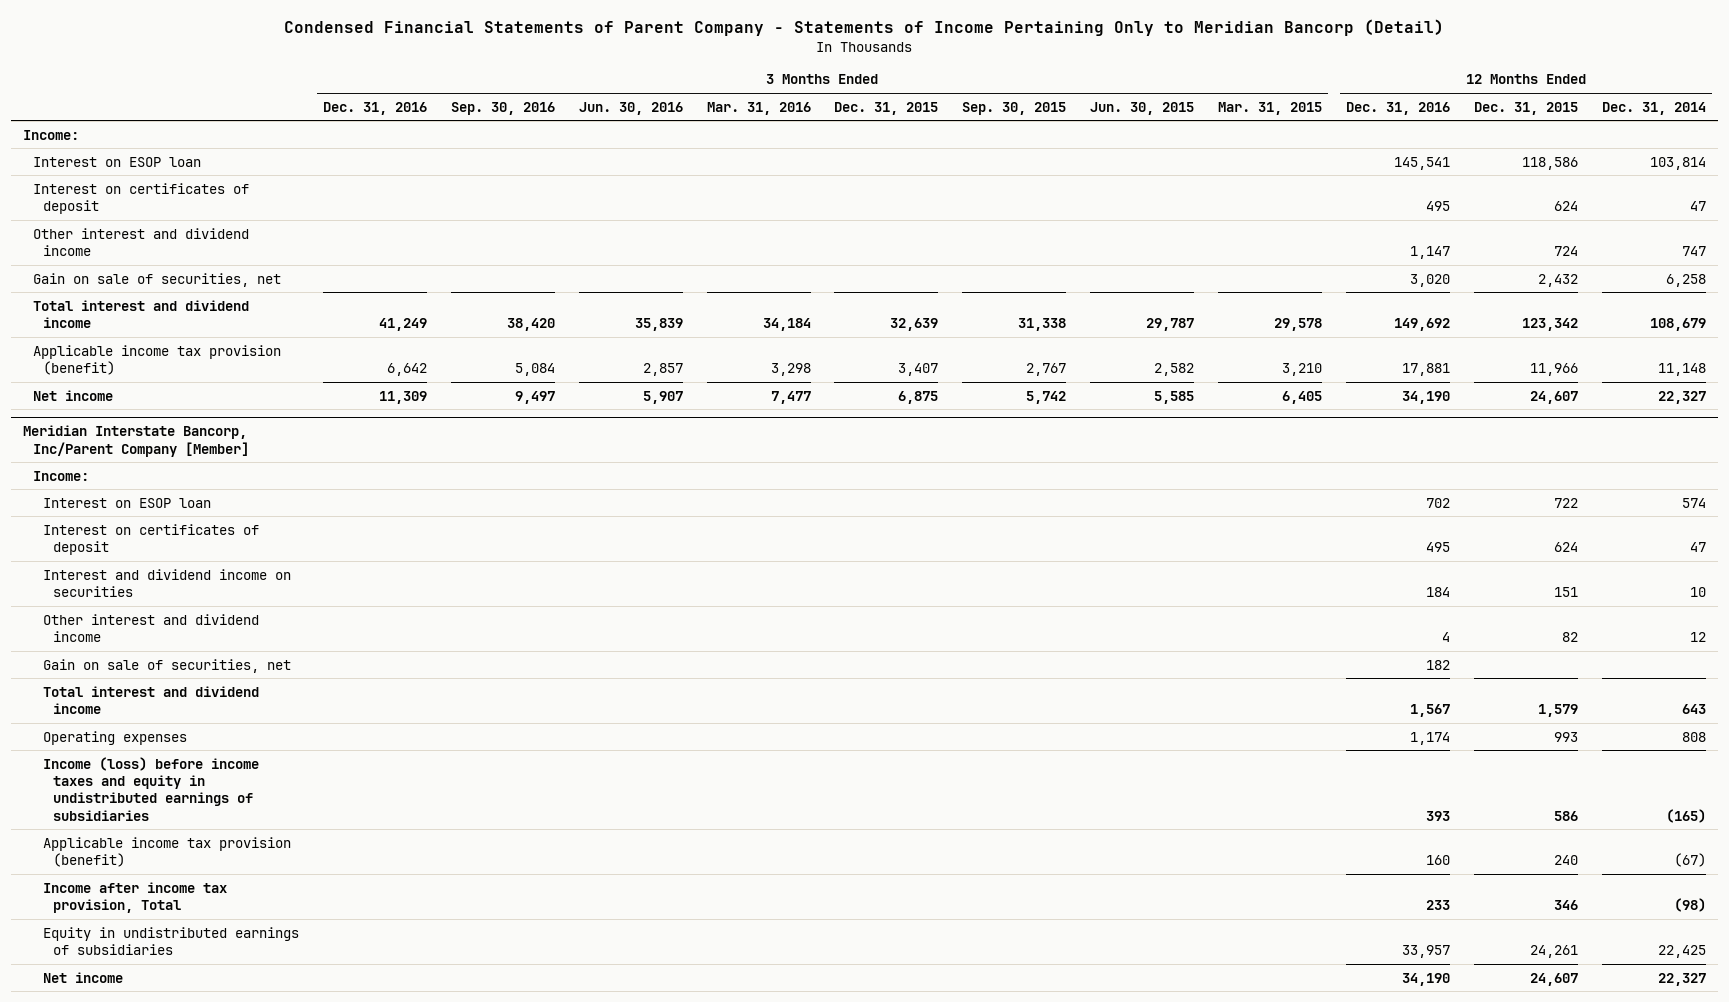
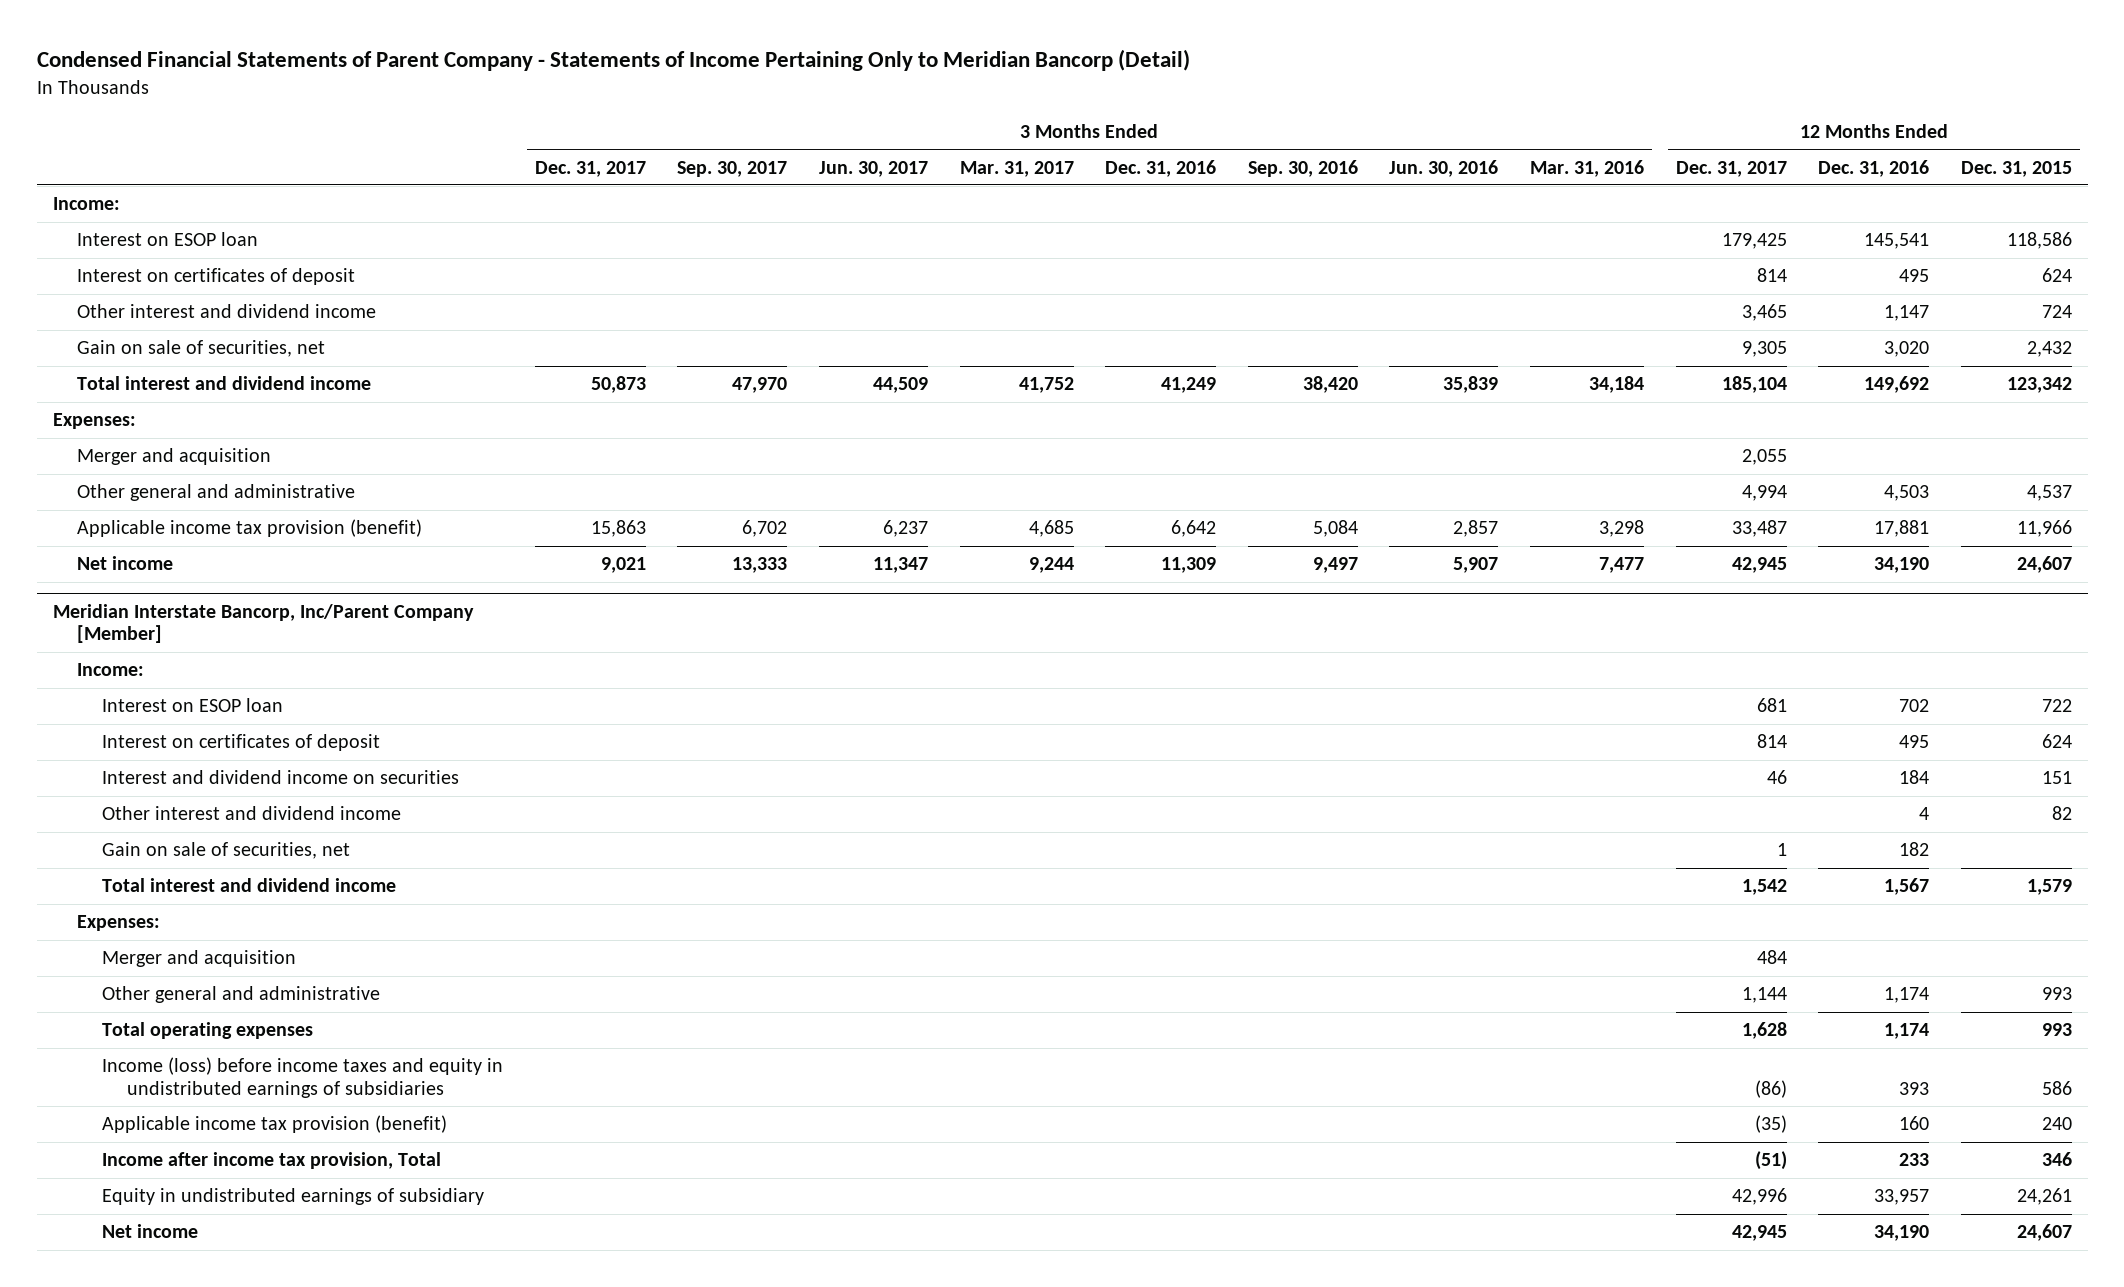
[834,101,939,115] Dec. 31, 2015 -> none
[962,101,1067,115] Sep. 30, 2015 -> none
[1090,101,1195,115] Jun. 30, 2015 -> none
[1218,101,1323,115] Mar. 31, 2015 -> none
[1601,101,1706,115] Dec. 31, 2014 -> none
none -> [534,160,646,177] Dec. 31, 2017
none -> [677,160,788,177] Sep. 30, 2017
none -> [819,160,929,177] Jun. 30, 2017
none -> [959,160,1074,177] Mar. 31, 2017
none -> [1675,160,1787,177] Dec. 31, 2017
none -> [52,413,136,430] Expenses:
none -> [77,448,272,466] Merger and acquisition
none -> [77,484,356,502] Other general and administrative
none -> [77,915,161,932] Expenses:
none -> [102,950,297,968] Merger and acquisition
none -> [102,986,381,1004] Other general and administrative
[42,730,187,745] Operating expenses -> [102,1022,314,1040] Total operating expenses
[42,926,299,956] Equity in undistributed earnings of subsidiaries -> [102,1188,485,1206] Equity in undistributed earnings of subsidiary

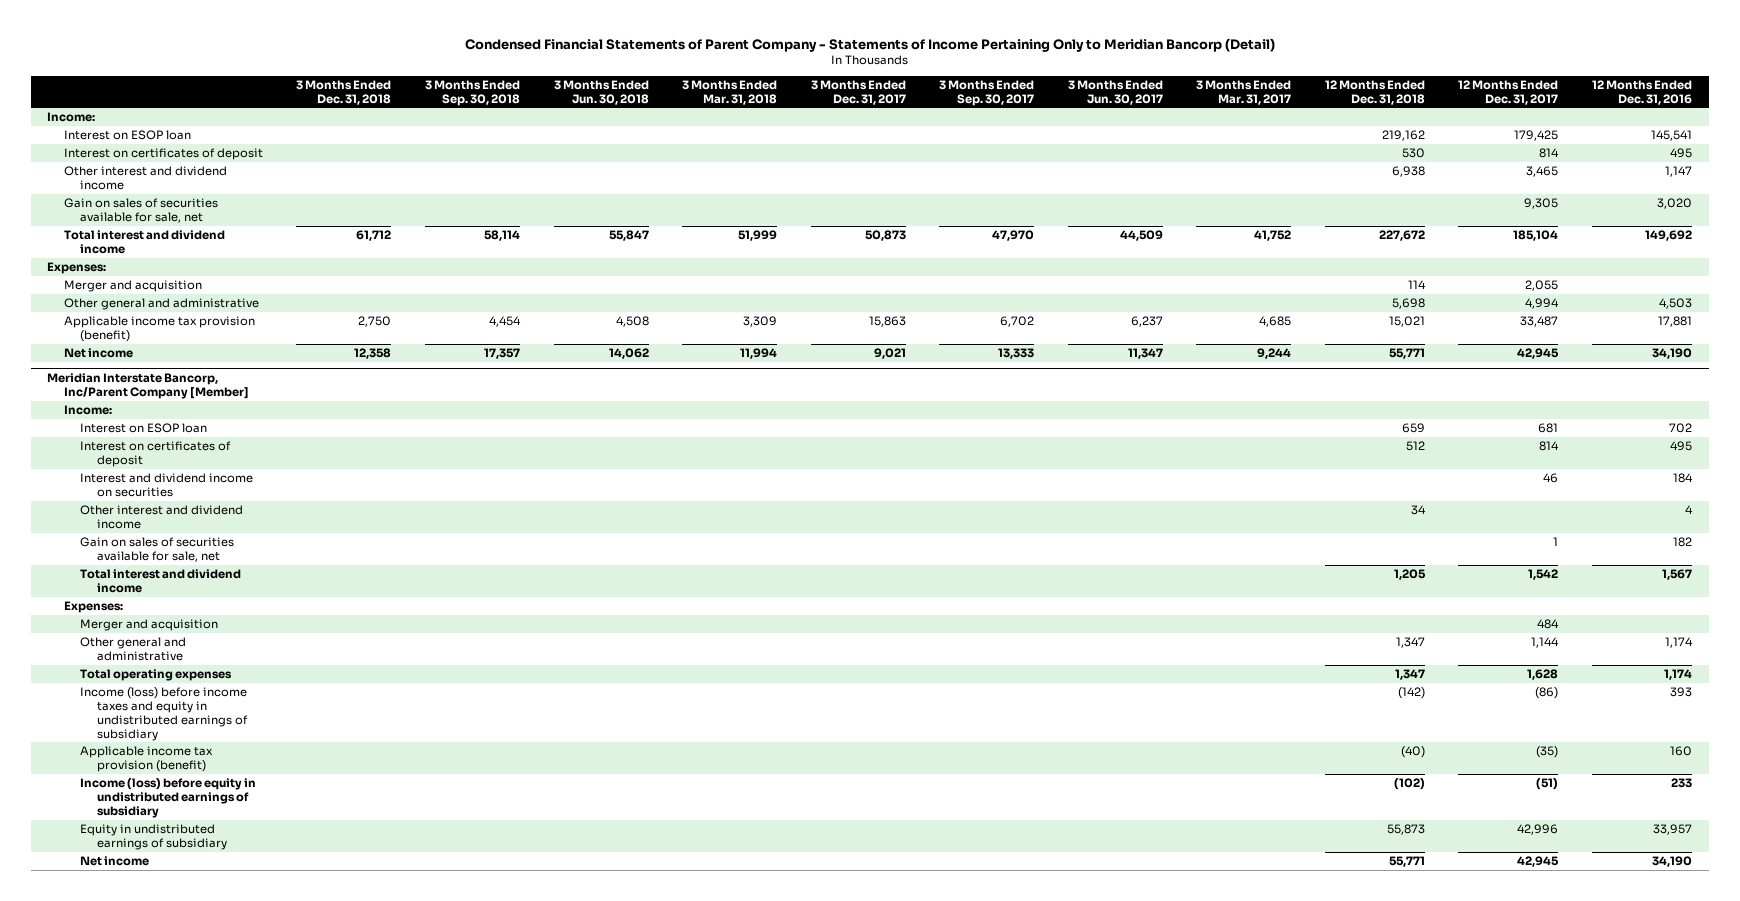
[1105,159,1217,177] Dec. 31, 2016 -> none
[1247,159,1358,177] Sep. 30, 2016 -> none
[1389,159,1499,177] Jun. 30, 2016 -> none
[1529,159,1644,177] Mar. 31, 2016 -> none
[1960,160,2072,177] Dec. 31, 2015 -> none
none -> [296,79,392,105] 3 Months Ended Dec. 31, 2018
none -> [425,79,521,106] 3 Months Ended Sep. 30, 2018
none -> [553,79,649,105] 3 Months Ended Jun. 30, 2018
none -> [682,79,778,105] 3 Months Ended Mar. 31, 2018
none -> [1324,79,1425,105] 12 Months Ended Dec. 31, 2018
[77,340,326,358] Gain on sale of securities, net -> [63,198,218,223] Gain on sales of securities available for sale, net
[102,842,351,860] Gain on sale of securities, net -> [80,537,235,562] Gain on sales of securities available for sale, net
[102,1057,504,1099] Income (loss) before income taxes and equity in undistributed earnings of subsidiaries -> [80,687,248,741] Income (loss) before income taxes and equity in undistributed earnings of subsidiary
[102,1152,442,1170] Income after income tax provision, Total -> [80,778,257,818] Income (loss) before equity in undistributed earnings of subsidiary

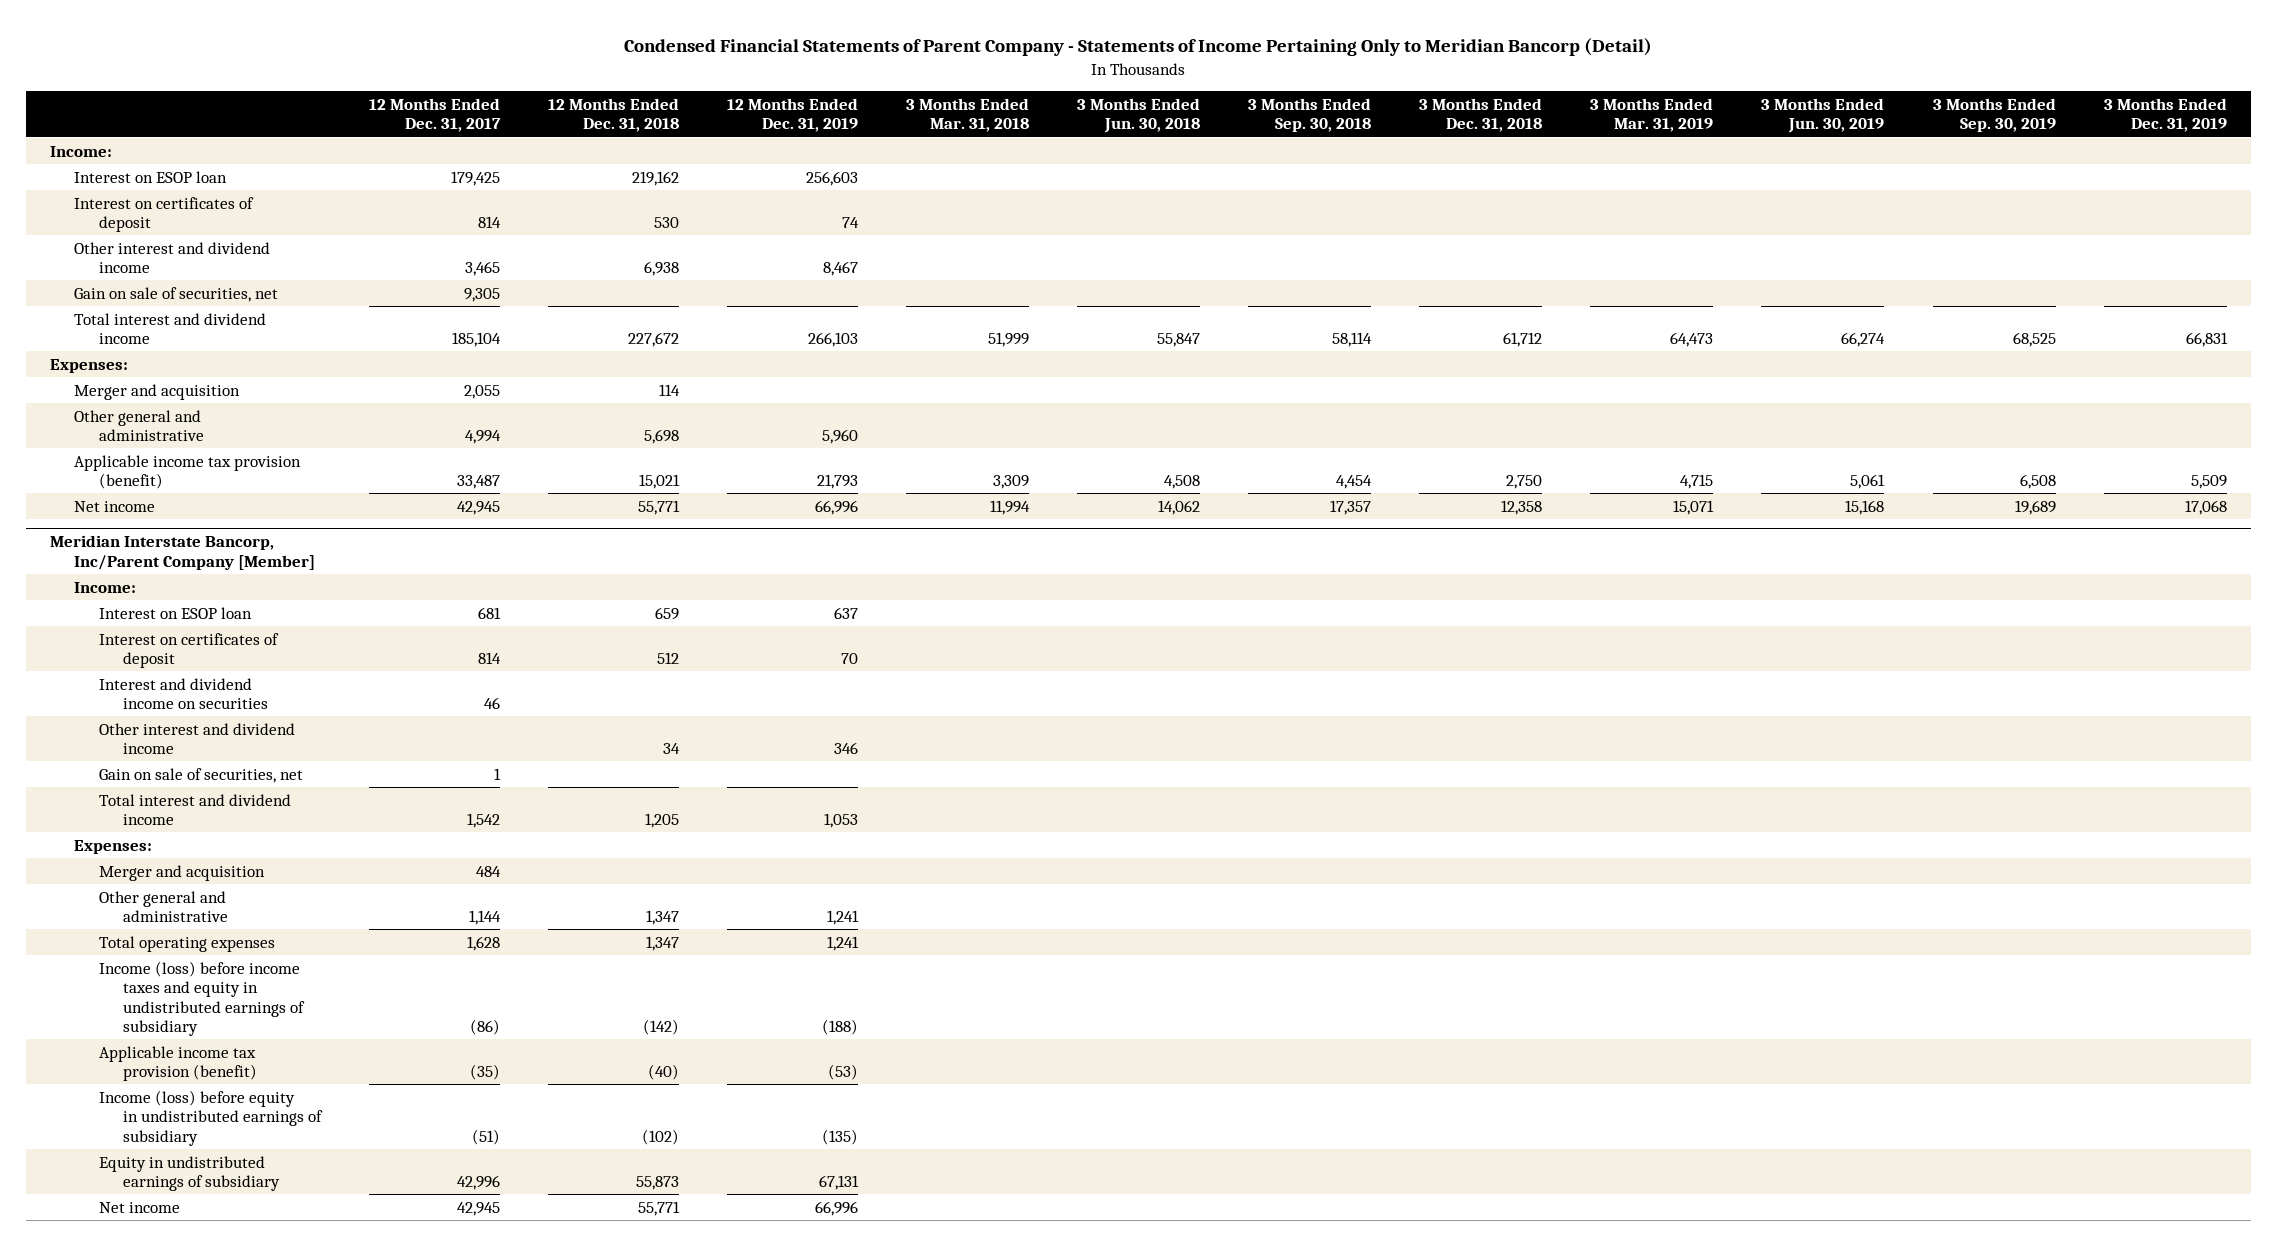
[810,79,906,105] 3 Months Ended Dec. 31, 2017 -> none
[939,79,1035,106] 3 Months Ended Sep. 30, 2017 -> none
[1067,79,1163,105] 3 Months Ended Jun. 30, 2017 -> none
[1196,79,1292,105] 3 Months Ended Mar. 31, 2017 -> none
[1592,79,1693,105] 12 Months Ended Dec. 31, 2016 -> none
none -> [727,97,859,133] 12 Months Ended Dec. 31, 2019
none -> [1590,97,1714,133] 3 Months Ended Mar. 31, 2019
none -> [1761,97,1885,134] 3 Months Ended Jun. 30, 2019
none -> [1932,97,2056,133] 3 Months Ended Sep. 30, 2019
none -> [2103,97,2227,133] 3 Months Ended Dec. 31, 2019
[63,198,218,223] Gain on sales of securities available for sale, net -> [74,286,279,302] Gain on sale of securities, net
[80,537,235,562] Gain on sales of securities available for sale, net -> [98,767,303,783] Gain on sale of securities, net

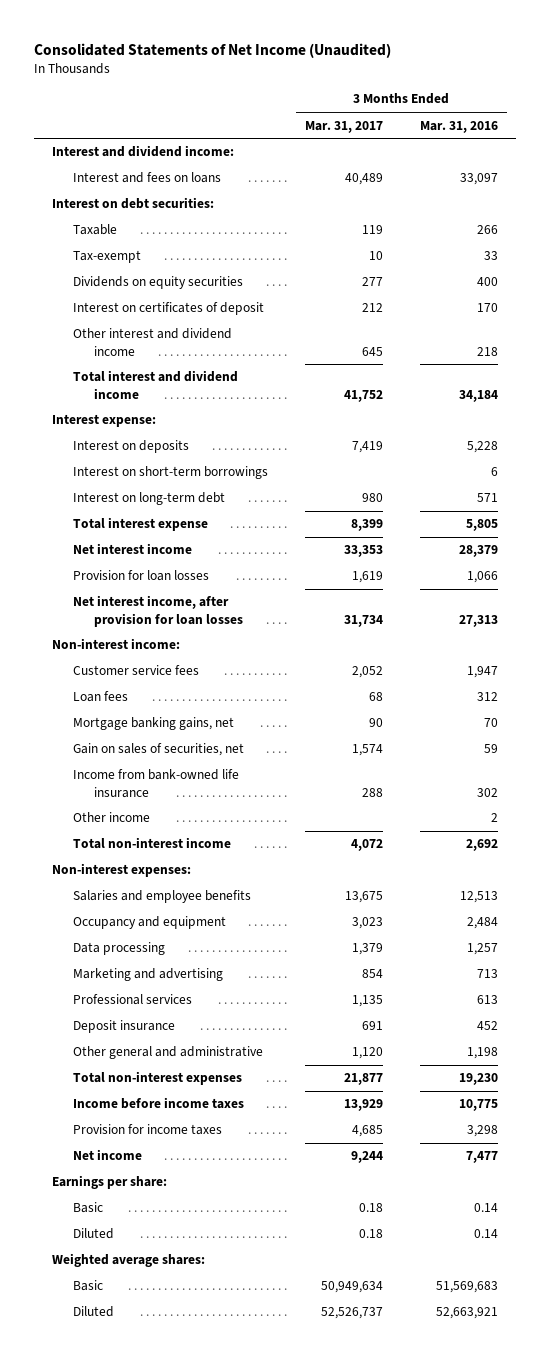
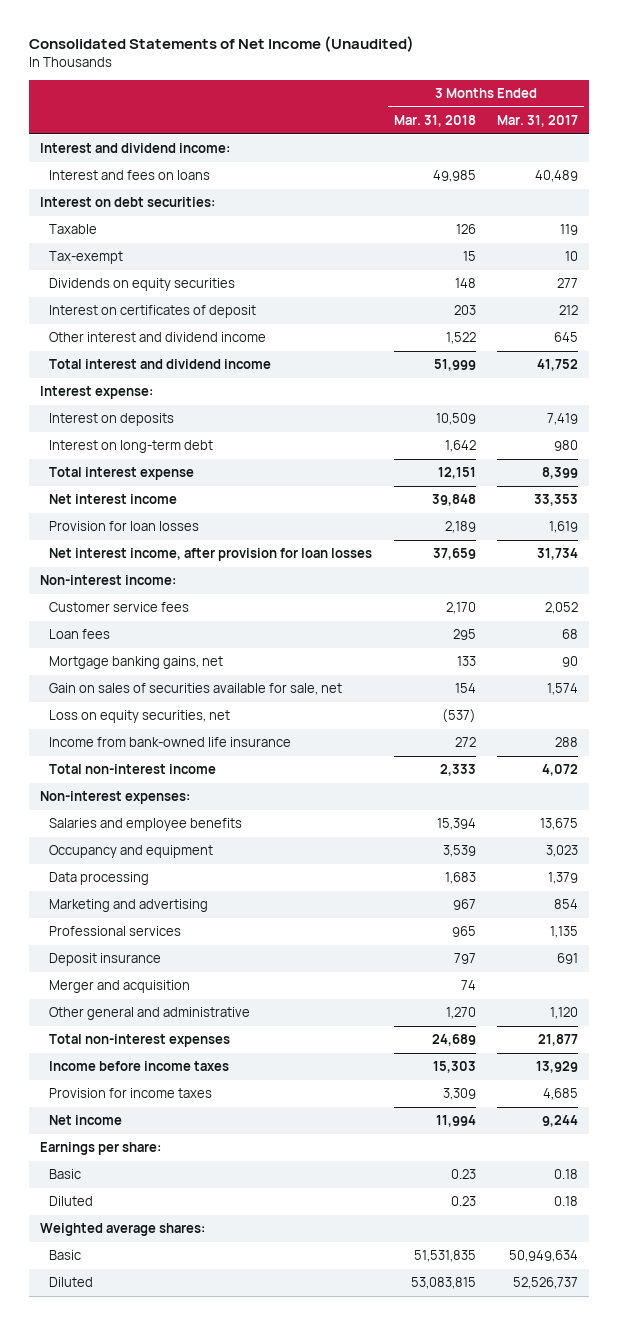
[419,120,498,133] Mar. 31, 2016 -> none
none -> [393,114,476,127] Mar. 31, 2018
[73,466,269,480] Interest on short-term borrowings -> none
[73,743,245,757] Gain on sales of securities, net -> [48,683,342,696] Gain on sales of securities available for sale, net
none -> [48,710,230,724] Loss on equity securities, net
[73,812,151,823] Other income -> none
none -> [48,980,190,994] Merger and acquisition

